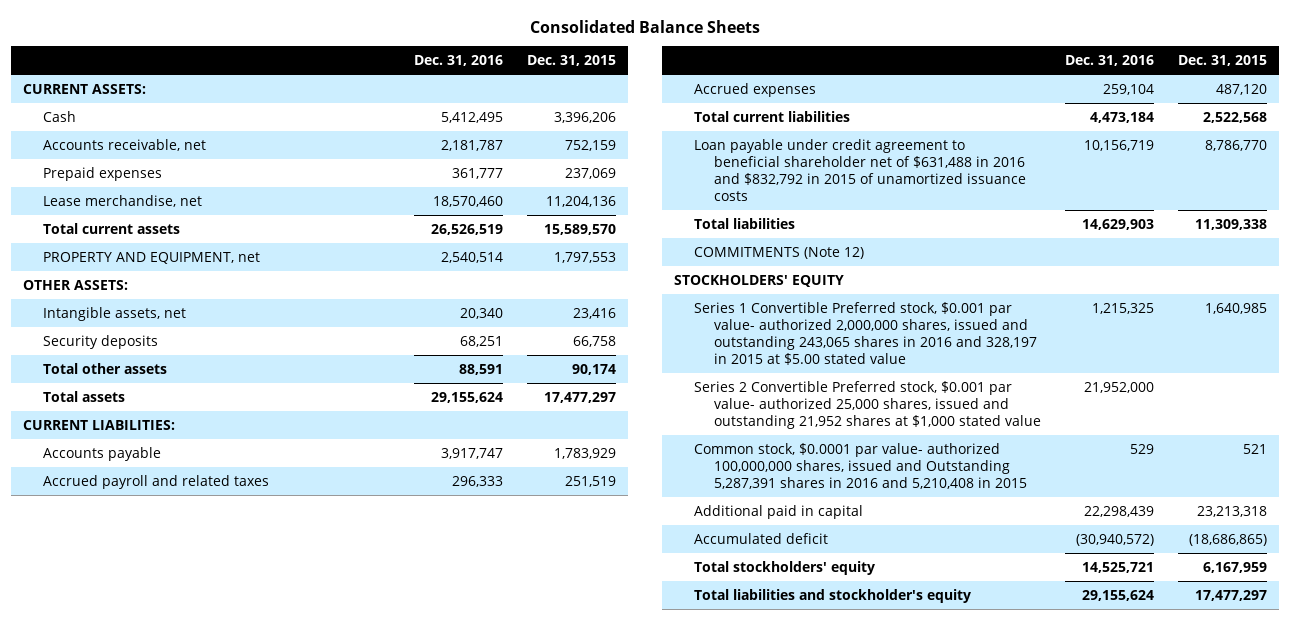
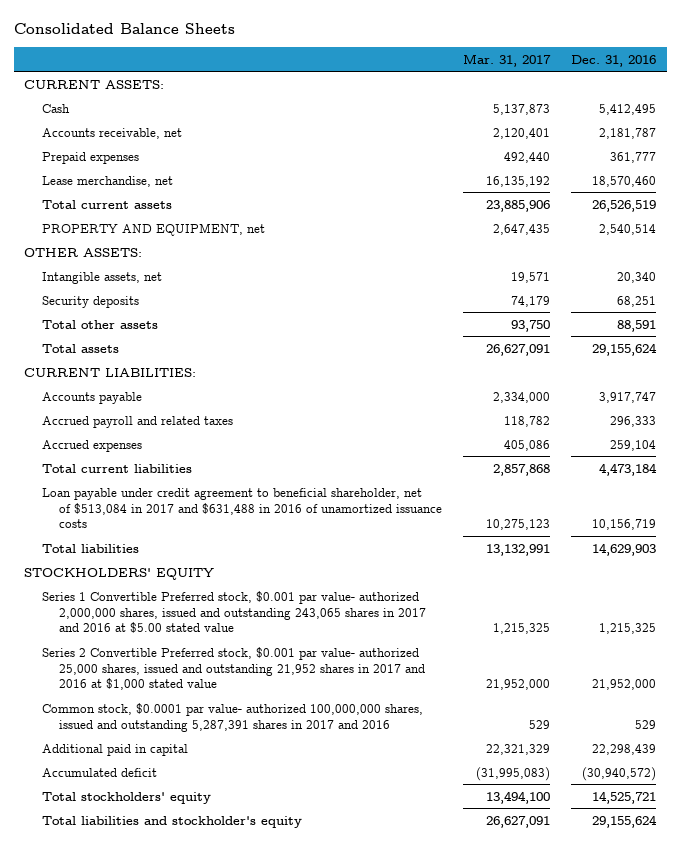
[526,55,616,67] Dec. 31, 2015 -> none
none -> [463,53,552,67] Mar. 31, 2017
[694,138,1026,202] Loan payable under credit agreement to beneficial shareholder net of $631,488 in 2016 and $832,792 in 2015 of unamortized issuance costs -> [41,487,442,529] Loan payable under credit agreement to beneficial shareholder, net of $513,084 in 2017 and $631,488 in 2016 of unamortized issuance costs
[694,246,865,259] COMMITMENTS (Note 12) -> none
[694,301,1037,366] Series 1 Convertible Preferred stock, $0.001 par value- authorized 2,000,000 shares, issued and outstanding 243,065 shares in 2016 and 328,197 in 2015 at $5.00 stated value -> [41,590,426,634] Series 1 Convertible Preferred stock, $0.001 par value- authorized 2,000,000 shares, issued and outstanding 243,065 shares in 2017 and 2016 at $5.00 stated value
[694,380,1041,430] Series 2 Convertible Preferred stock, $0.001 par value- authorized 25,000 shares, issued and outstanding 21,952 shares at $1,000 stated value -> [41,646,425,691] Series 2 Convertible Preferred stock, $0.001 par value- authorized 25,000 shares, issued and outstanding 21,952 shares in 2017 and 2016 at $1,000 stated value
[694,442,1027,490] Common stock, $0.0001 par value- authorized 100,000,000 shares, issued and Outstanding 5,287,391 shares in 2016 and 5,210,408 in 2015 -> [41,702,423,732] Common stock, $0.0001 par value- authorized 100,000,000 shares, issued and outstanding 5,287,391 shares in 2017 and 2016

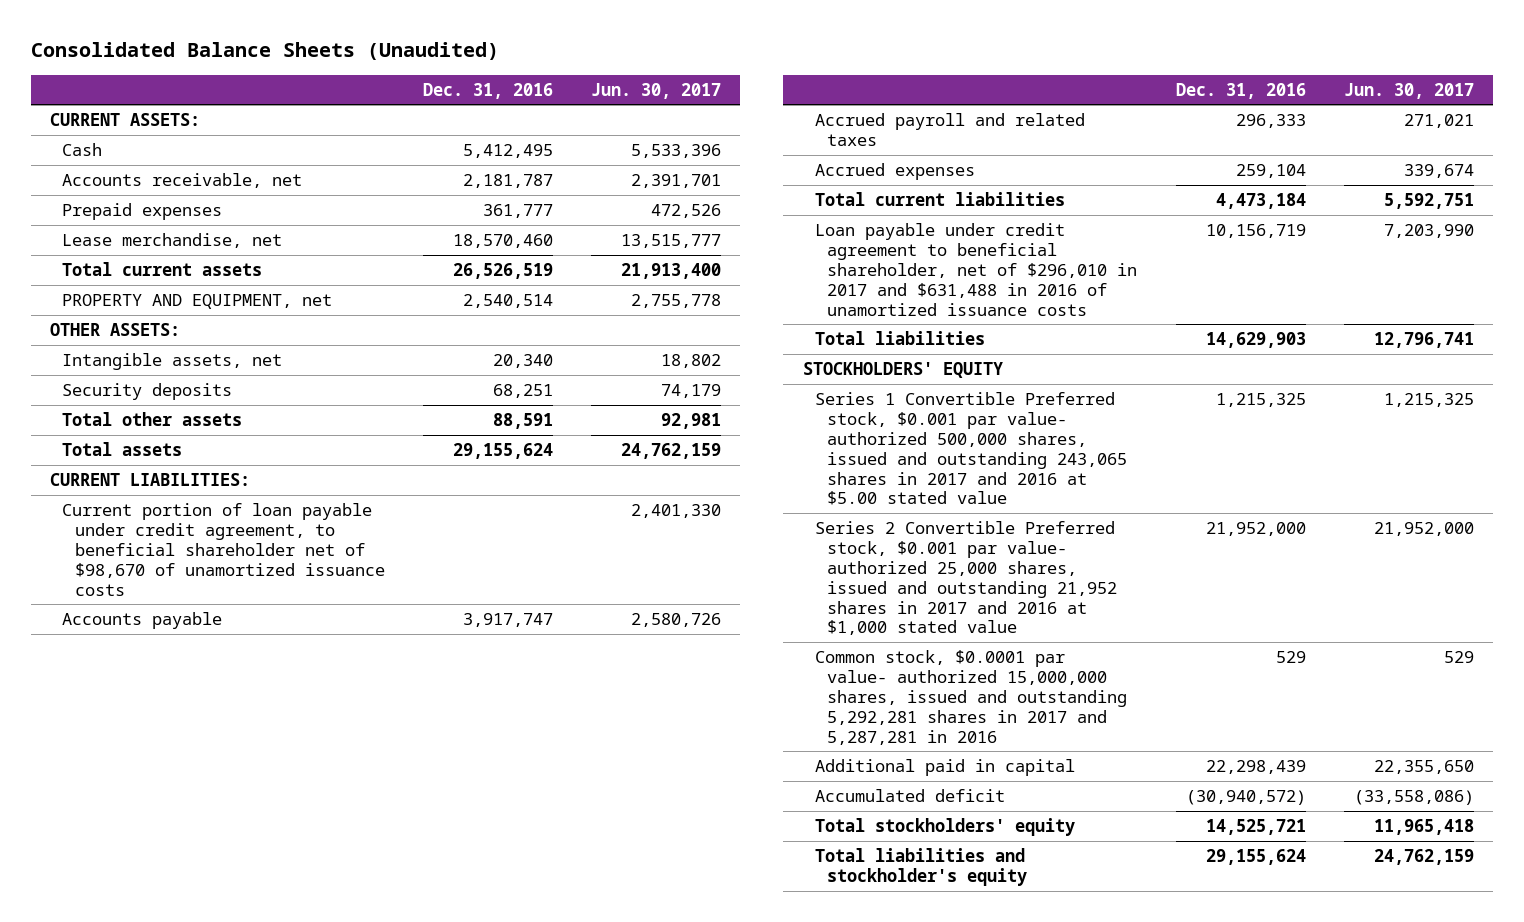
[13,22,235,34] Consolidated Balance Sheets -> [30,42,499,61] Consolidated Balance Sheets (Unaudited)
[463,53,552,67] Mar. 31, 2017 -> none
none -> [591,82,722,99] Jun. 30, 2017
none -> [62,503,385,596] Current portion of loan payable under credit agreement, to beneficial shareholder net of $98,670 of unamortized issuance costs
[41,487,442,529] Loan payable under credit agreement to beneficial shareholder, net of $513,084 in 2017 and $631,488 in 2016 of unamortized issuance costs -> [814,223,1138,316] Loan payable under credit agreement to beneficial shareholder, net of $296,010 in 2017 and $631,488 in 2016 of unamortized issuance costs
[41,590,426,634] Series 1 Convertible Preferred stock, $0.001 par value- authorized 2,000,000 shares, issued and outstanding 243,065 shares in 2017 and 2016 at $5.00 stated value -> [814,392,1128,506] Series 1 Convertible Preferred stock, $0.001 par value- authorized 500,000 shares, issued and outstanding 243,065 shares in 2017 and 2016 at $5.00 stated value
[41,702,423,732] Common stock, $0.0001 par value- authorized 100,000,000 shares, issued and outstanding 5,287,391 shares in 2017 and 2016 -> [814,650,1128,745] Common stock, $0.0001 par value- authorized 15,000,000 shares, issued and outstanding 5,292,281 shares in 2017 and 5,287,281 in 2016

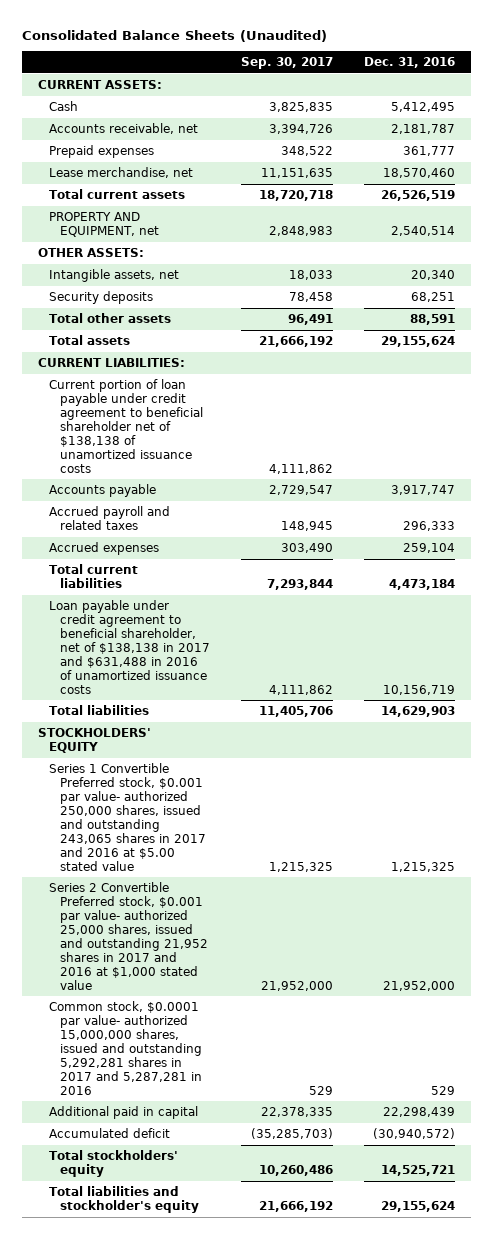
[591,82,722,99] Jun. 30, 2017 -> none
none -> [241,56,334,69] Sep. 30, 2017
[62,503,385,596] Current portion of loan payable under credit agreement, to beneficial shareholder net of $98,670 of unamortized issuance costs -> [48,378,204,473] Current portion of loan payable under credit agreement to beneficial shareholder net of $138,138 of unamortized issuance costs
[814,223,1138,316] Loan payable under credit agreement to beneficial shareholder, net of $296,010 in 2017 and $631,488 in 2016 of unamortized issuance costs -> [48,599,211,694] Loan payable under credit agreement to beneficial shareholder, net of $138,138 in 2017 and $631,488 in 2016 of unamortized issuance costs
[814,392,1128,506] Series 1 Convertible Preferred stock, $0.001 par value- authorized 500,000 shares, issued and outstanding 243,065 shares in 2017 and 2016 at $5.00 stated value -> [48,762,207,871] Series 1 Convertible Preferred stock, $0.001 par value- authorized 250,000 shares, issued and outstanding 243,065 shares in 2017 and 2016 at $5.00 stated value

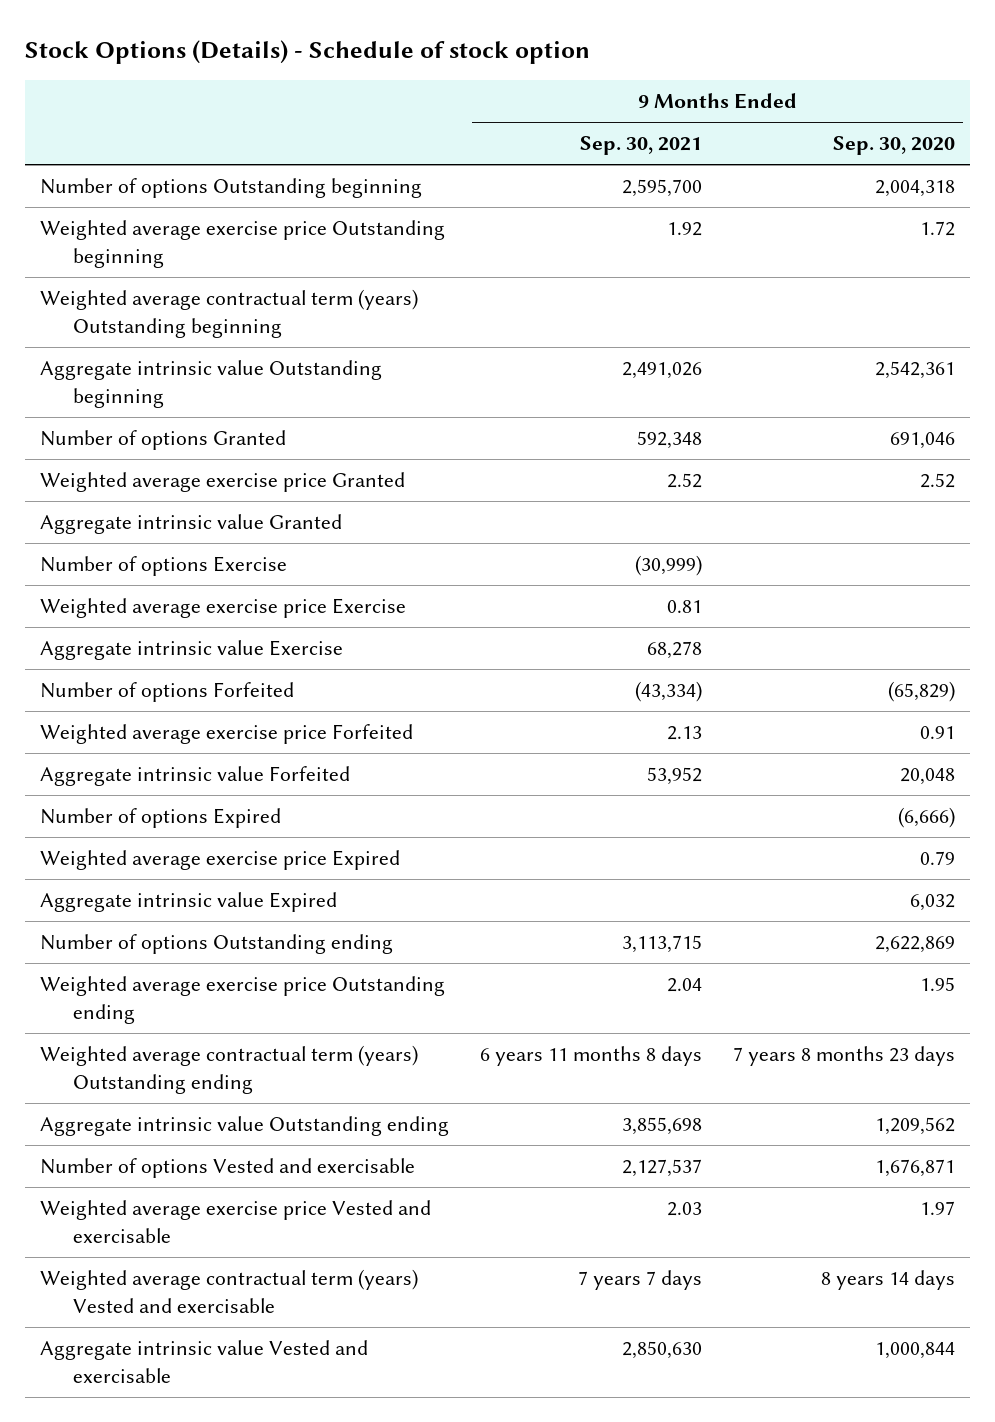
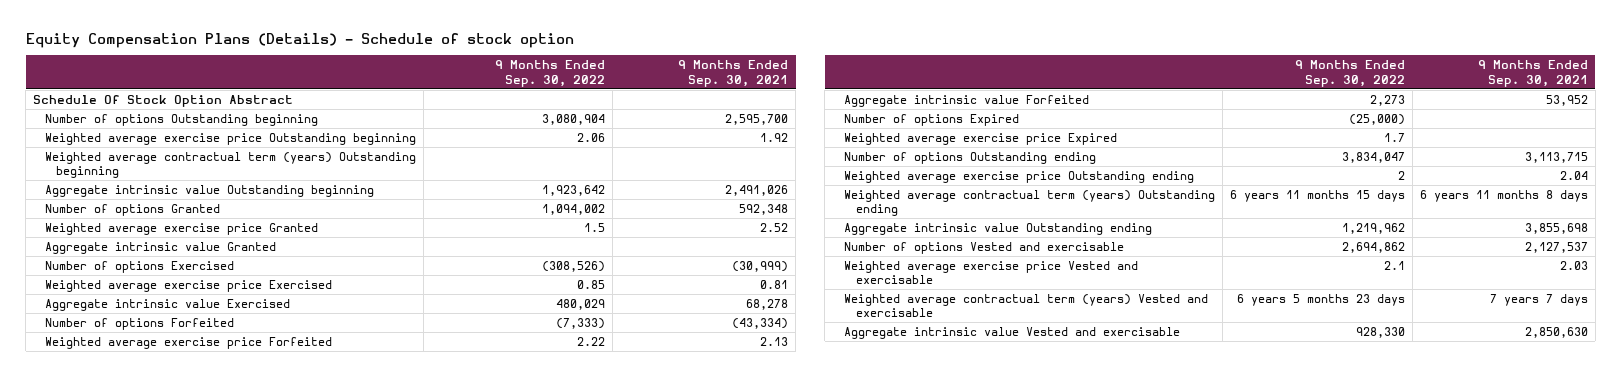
[24,40,590,65] Stock Options (Details) - Schedule of stock option -> [25,32,574,48] Equity Compensation Plans (Details) - Schedule of stock option
[833,136,956,156] Sep. 30, 2020 -> none
none -> [495,60,606,87] 9 Months Ended Sep. 30, 2022
none -> [32,95,293,108] Schedule Of Stock Option Abstract
[40,556,288,577] Number of options Exercise -> [44,261,234,274] Number of options Exercised
[40,598,407,619] Weighted average exercise price Exercise -> [44,280,332,293] Weighted average exercise price Exercised
[40,640,344,661] Aggregate intrinsic value Exercise -> [44,299,290,312] Aggregate intrinsic value Exercised
[40,892,338,913] Aggregate intrinsic value Expired -> none

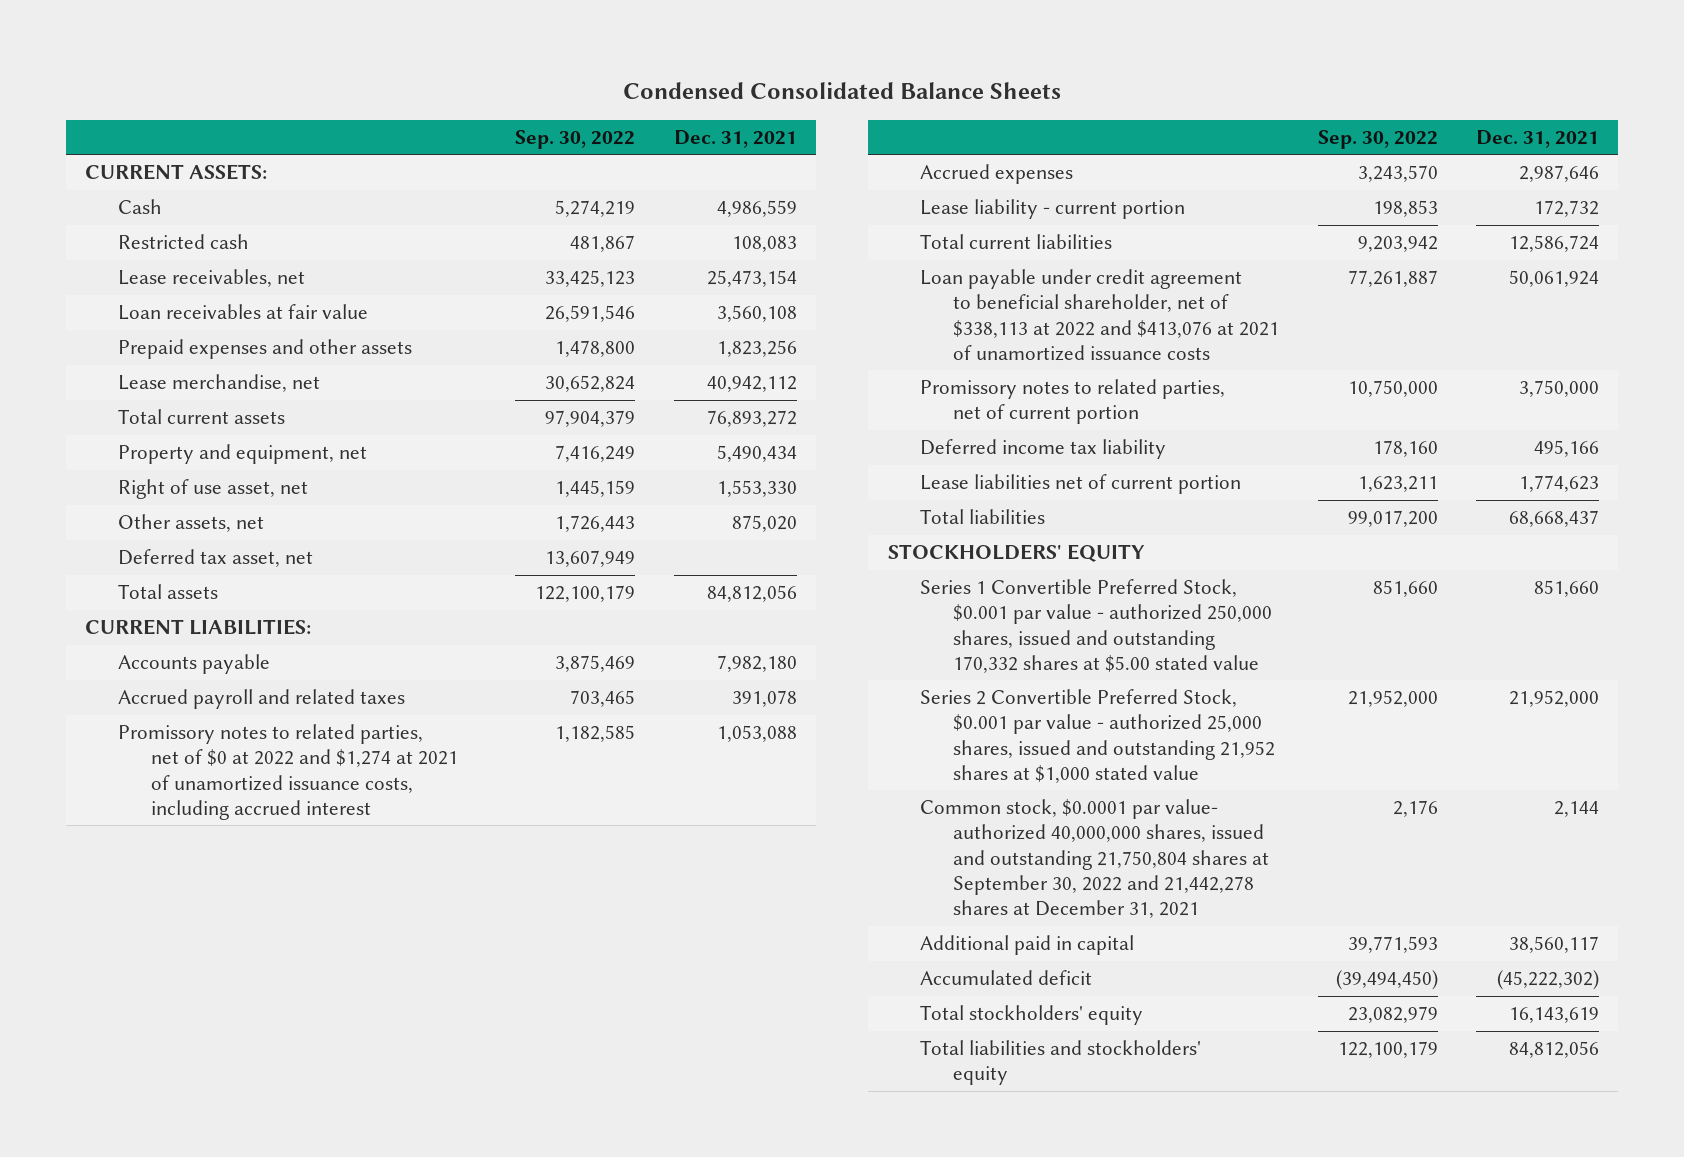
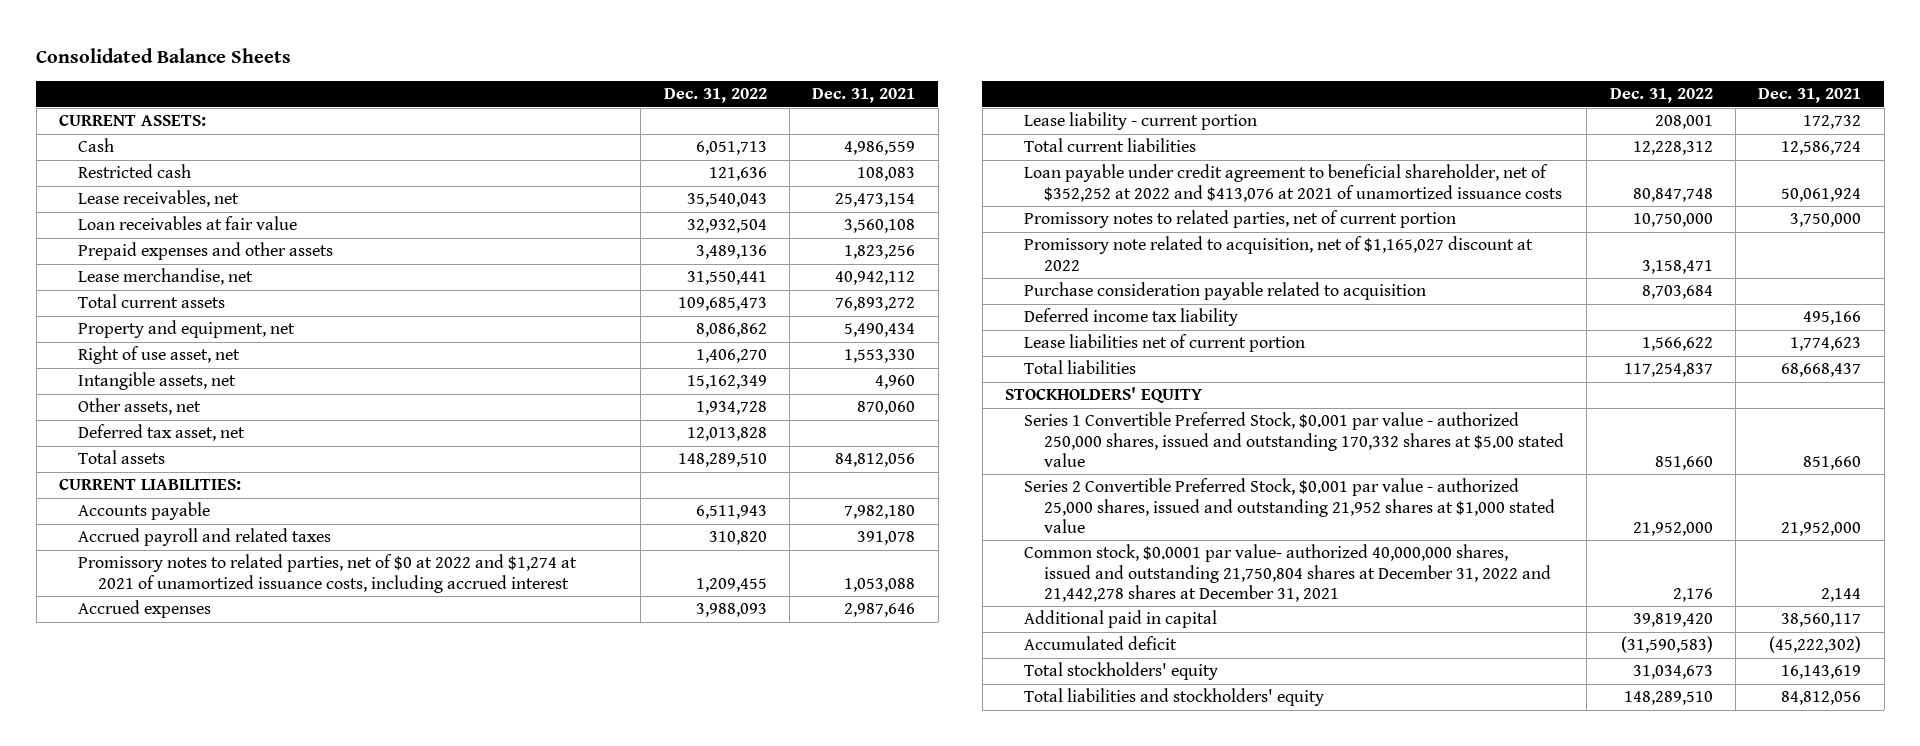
[623,81,1062,99] Condensed Consolidated Balance Sheets -> [36,48,292,64] Consolidated Balance Sheets
[515,129,636,149] Sep. 30, 2022 -> none
none -> [663,88,767,104] Dec. 31, 2022
none -> [78,372,237,391] Intangible assets, net
[731,515,797,533] 875,020 -> [857,401,916,416] 870,060
[920,269,1280,361] Loan payable under credit agreement to beneficial shareholder, net of $338,113 at 2022 and $413,076 at 2021 of unamortized issuance costs -> [1024,164,1562,202] Loan payable under credit agreement to beneficial shareholder, net of $352,252 at 2022 and $413,076 at 2021 of unamortized issuance costs
none -> [1024,236,1534,271] Promissory note related to acquisition, net of $1,165,027 discount at 2022
none -> [1024,282,1427,301] Purchase consideration payable related to acquisition
[920,799,1270,918] Common stock, $0.0001 par value- authorized 40,000,000 shares, issued and outstanding 21,750,804 shares at September 30, 2022 and 21,442,278 shares at December 31, 2021 -> [1024,544,1551,603] Common stock, $0.0001 par value- authorized 40,000,000 shares, issued and outstanding 21,750,804 shares at December 31, 2022 and 21,442,278 shares at December 31, 2021

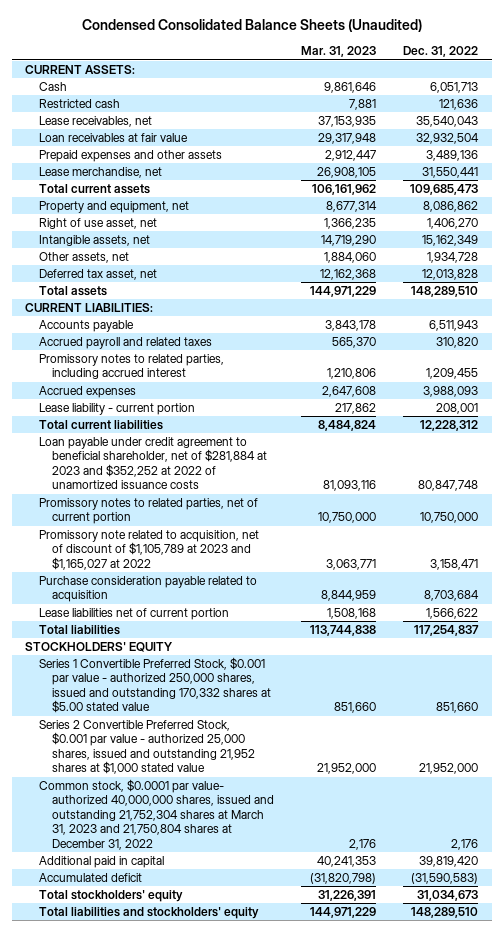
[36,48,292,64] Consolidated Balance Sheets -> [81,19,422,33] Condensed Consolidated Balance Sheets (Unaudited)
[812,88,916,104] Dec. 31, 2021 -> none
none -> [301,46,377,58] Mar. 31, 2023
[78,554,578,593] Promissory notes to related parties, net of $0 at 2022 and $1,274 at 2021 of unamortized issuance costs, including accrued interest -> [38,354,224,380] Promissory notes to related parties, including accrued interest
[1024,164,1562,202] Loan payable under credit agreement to beneficial shareholder, net of $352,252 at 2022 and $413,076 at 2021 of unamortized issuance costs -> [38,437,268,490] Loan payable under credit agreement to beneficial shareholder, net of $281,884 at 2023 and $352,252 at 2022 of unamortized issuance costs
[1024,236,1534,271] Promissory note related to acquisition, net of $1,165,027 discount at 2022 -> [38,530,259,570] Promissory note related to acquisition, net of discount of $1,105,789 at 2023 and $1,165,027 at 2022
[1024,308,1239,327] Deferred income tax liability -> none
[1024,544,1551,603] Common stock, $0.0001 par value- authorized 40,000,000 shares, issued and outstanding 21,750,804 shares at December 31, 2022 and 21,442,278 shares at December 31, 2021 -> [38,779,275,850] Common stock, $0.0001 par value- authorized 40,000,000 shares, issued and outstanding 21,752,304 shares at March 31, 2023 and 21,750,804 shares at December 31, 2022

